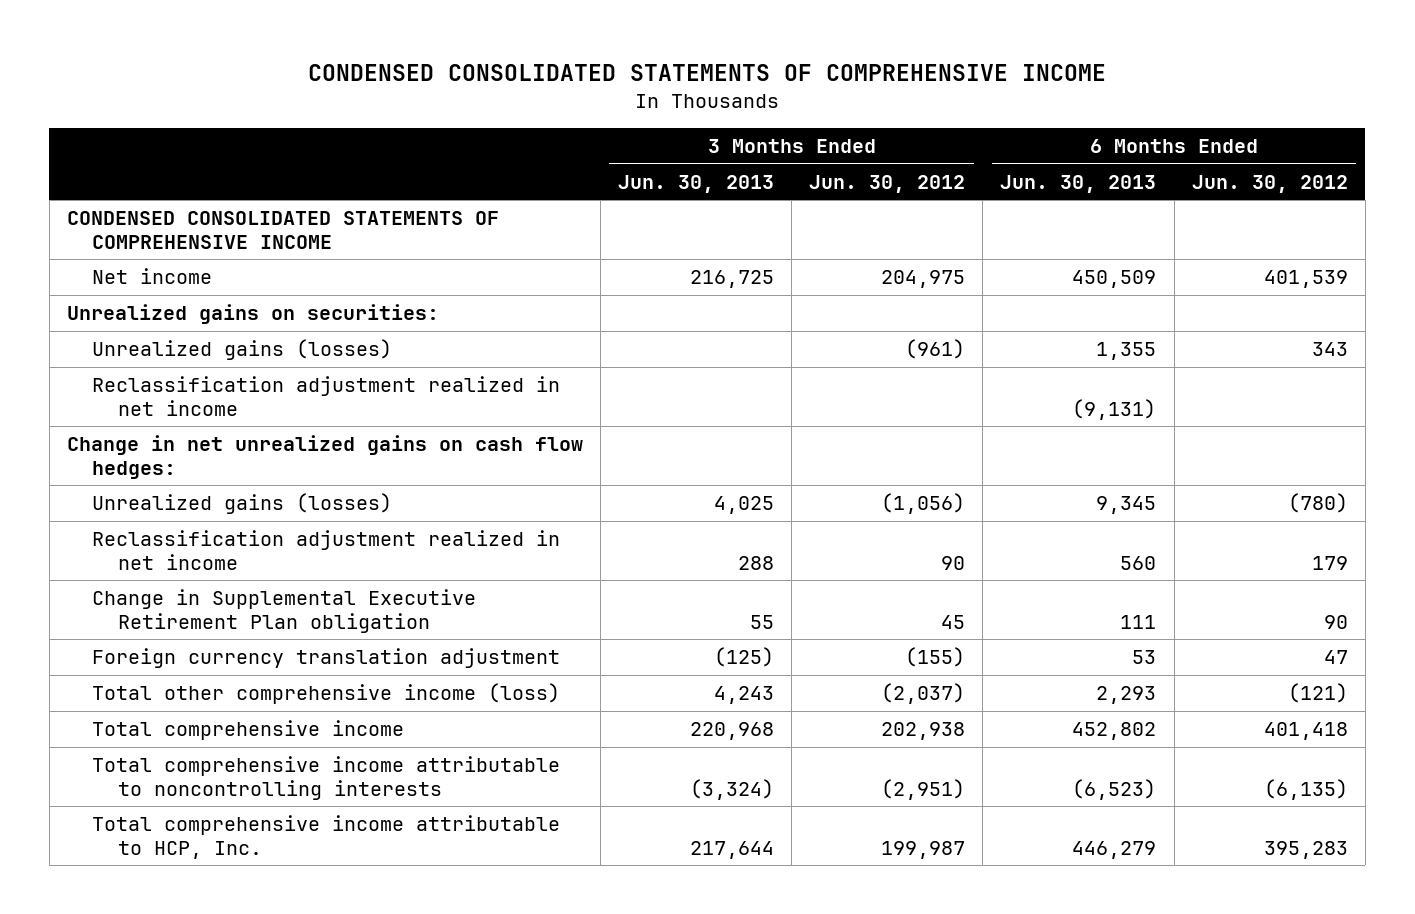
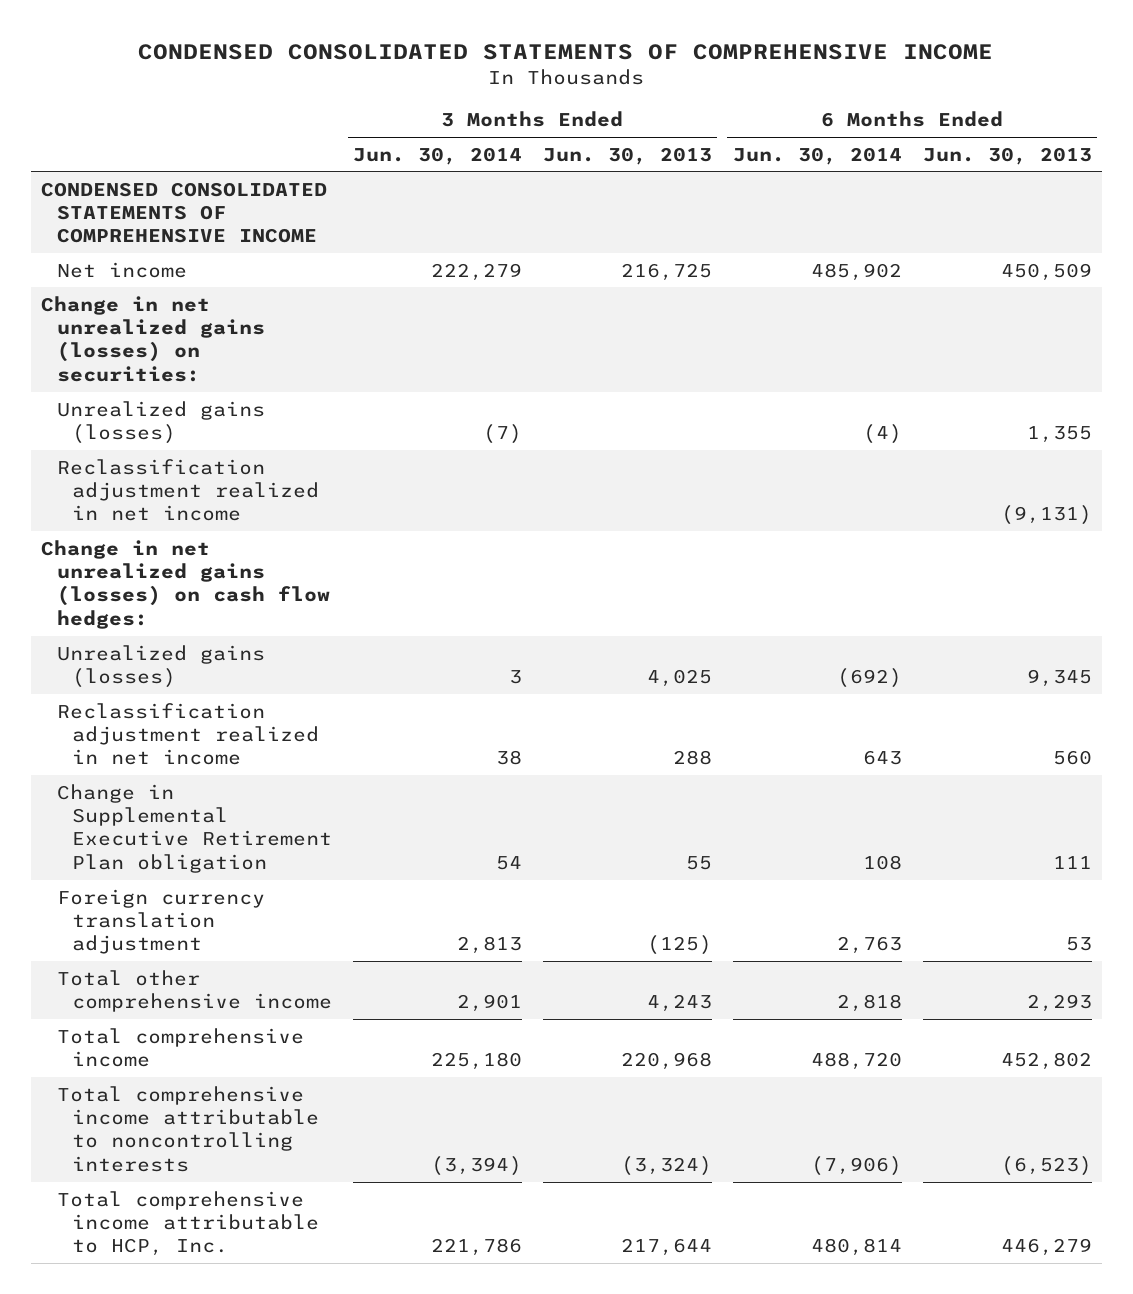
[809,174,966,193] Jun. 30, 2012 -> none
[1191,174,1348,193] Jun. 30, 2012 -> none
none -> [352,146,522,165] Jun. 30, 2014
none -> [732,146,902,165] Jun. 30, 2014
[66,304,439,325] Unrealized gains on securities: -> [41,295,265,382] Change in net unrealized gains (losses) on securities:
[66,435,583,479] Change in net unrealized gains on cash flow hedges: -> [41,539,330,629] Change in net unrealized gains (losses) on cash flow hedges:
[92,683,561,705] Total other comprehensive income (loss) -> [56,969,332,1013] Total other comprehensive income

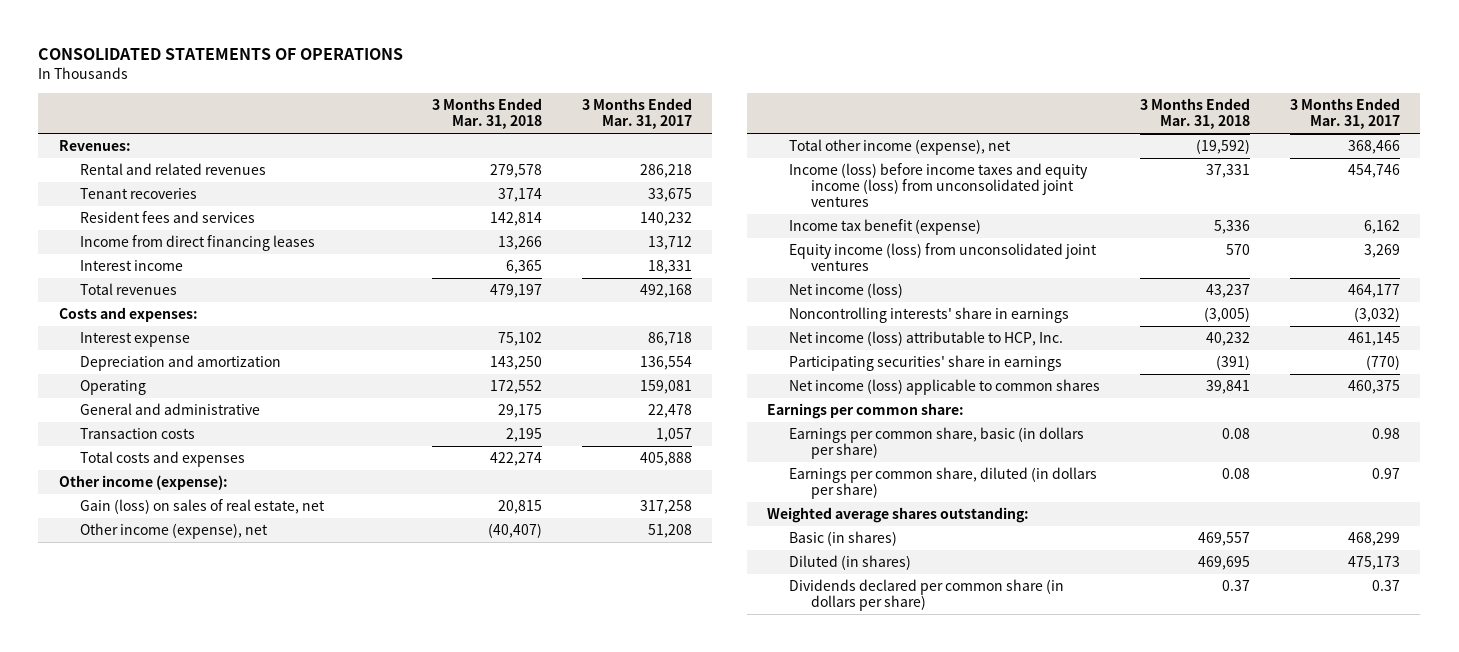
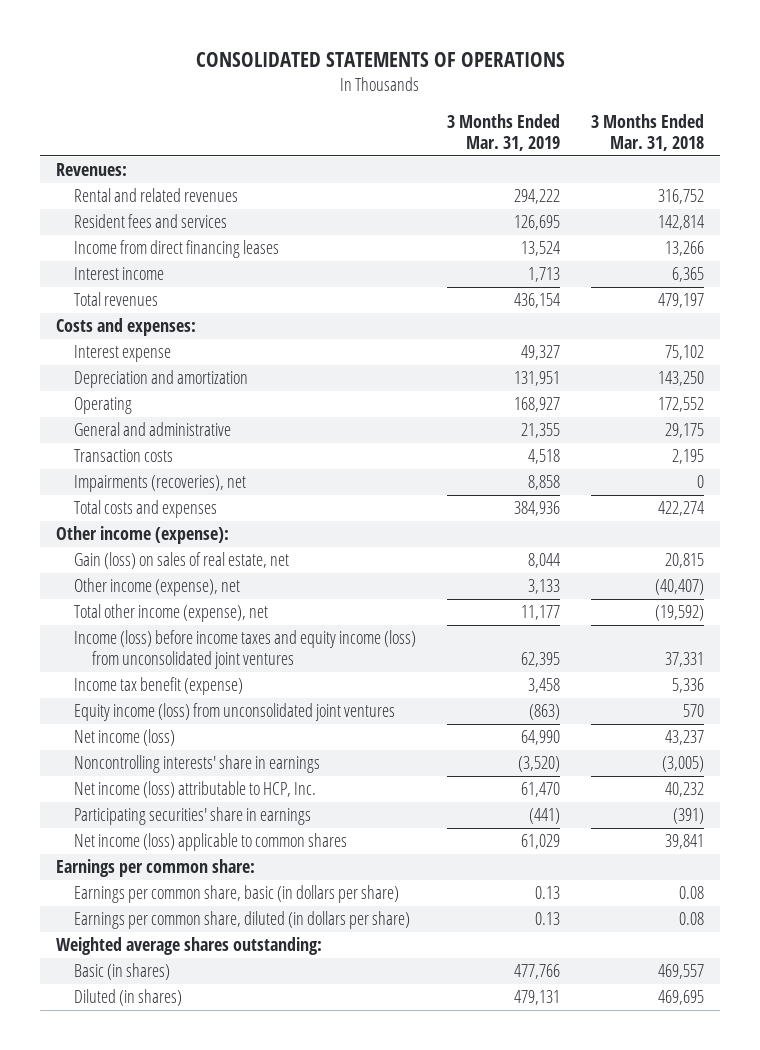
[581,98,692,130] 3 Months Ended Mar. 31, 2017 -> none
none -> [447,114,561,152] 3 Months Ended Mar. 31, 2019
[80,187,198,199] Tenant recoveries -> none
[489,163,542,178] 279,578 -> [658,189,705,205] 316,752
none -> [73,475,246,493] Impairments (recoveries), net
[788,578,1064,612] Dividends declared per common share (in dollars per share) -> none

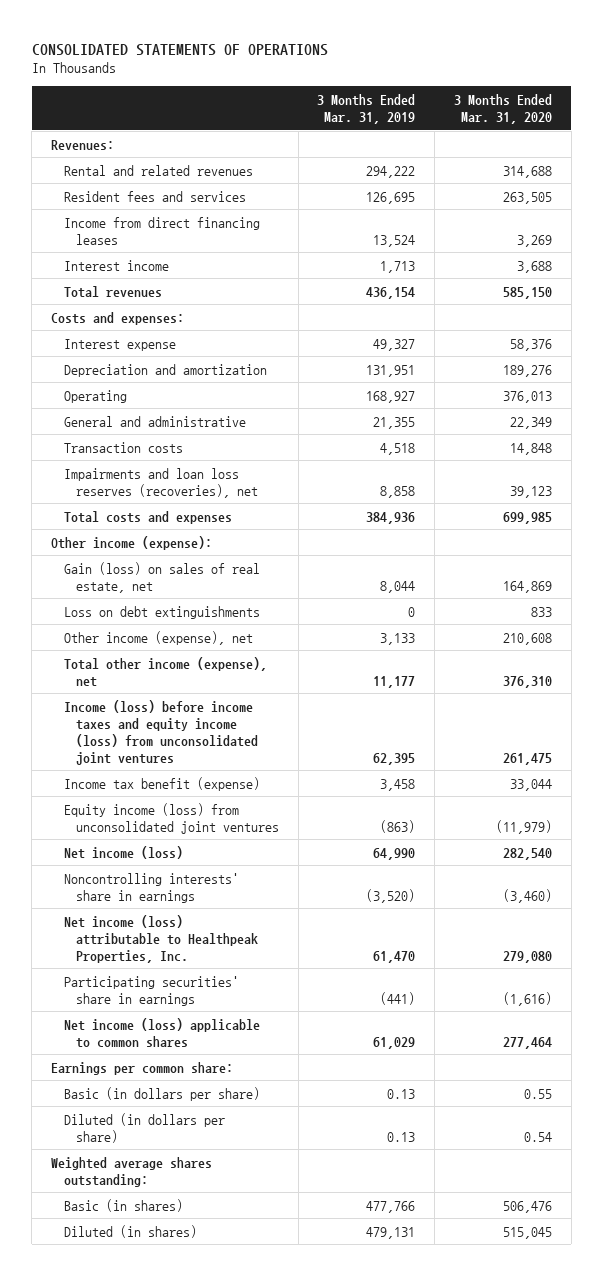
[591,114,705,152] 3 Months Ended Mar. 31, 2018 -> none
none -> [454,93,553,124] 3 Months Ended Mar. 31, 2020
[73,475,246,493] Impairments (recoveries), net -> [63,467,258,498] Impairments and loan loss reserves (recoveries), net
none -> [63,605,260,619] Loss on debt extinguishments
[73,781,316,799] Net income (loss) attributable to HCP, Inc. -> [63,914,258,963] Net income (loss) attributable to Healthpeak Properties, Inc.
[73,885,399,904] Earnings per common share, basic (in dollars per share) -> [63,1086,260,1101] Basic (in dollars per share)
[73,911,410,930] Earnings per common share, diluted (in dollars per share) -> [63,1112,225,1143] Diluted (in dollars per share)

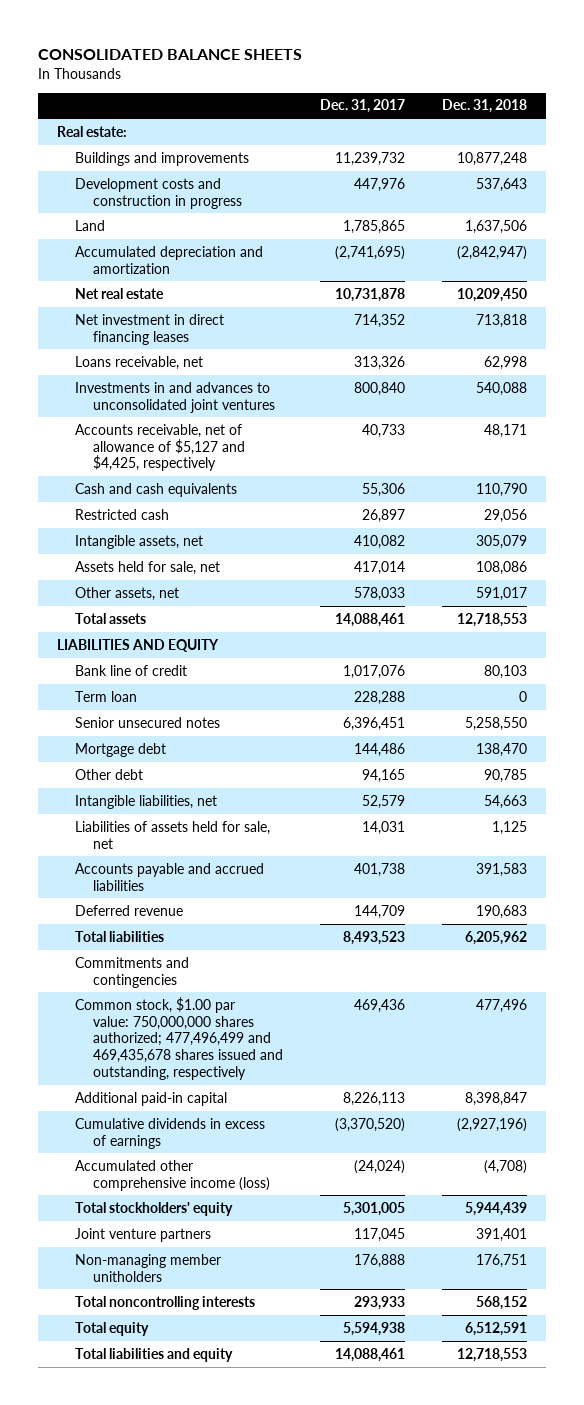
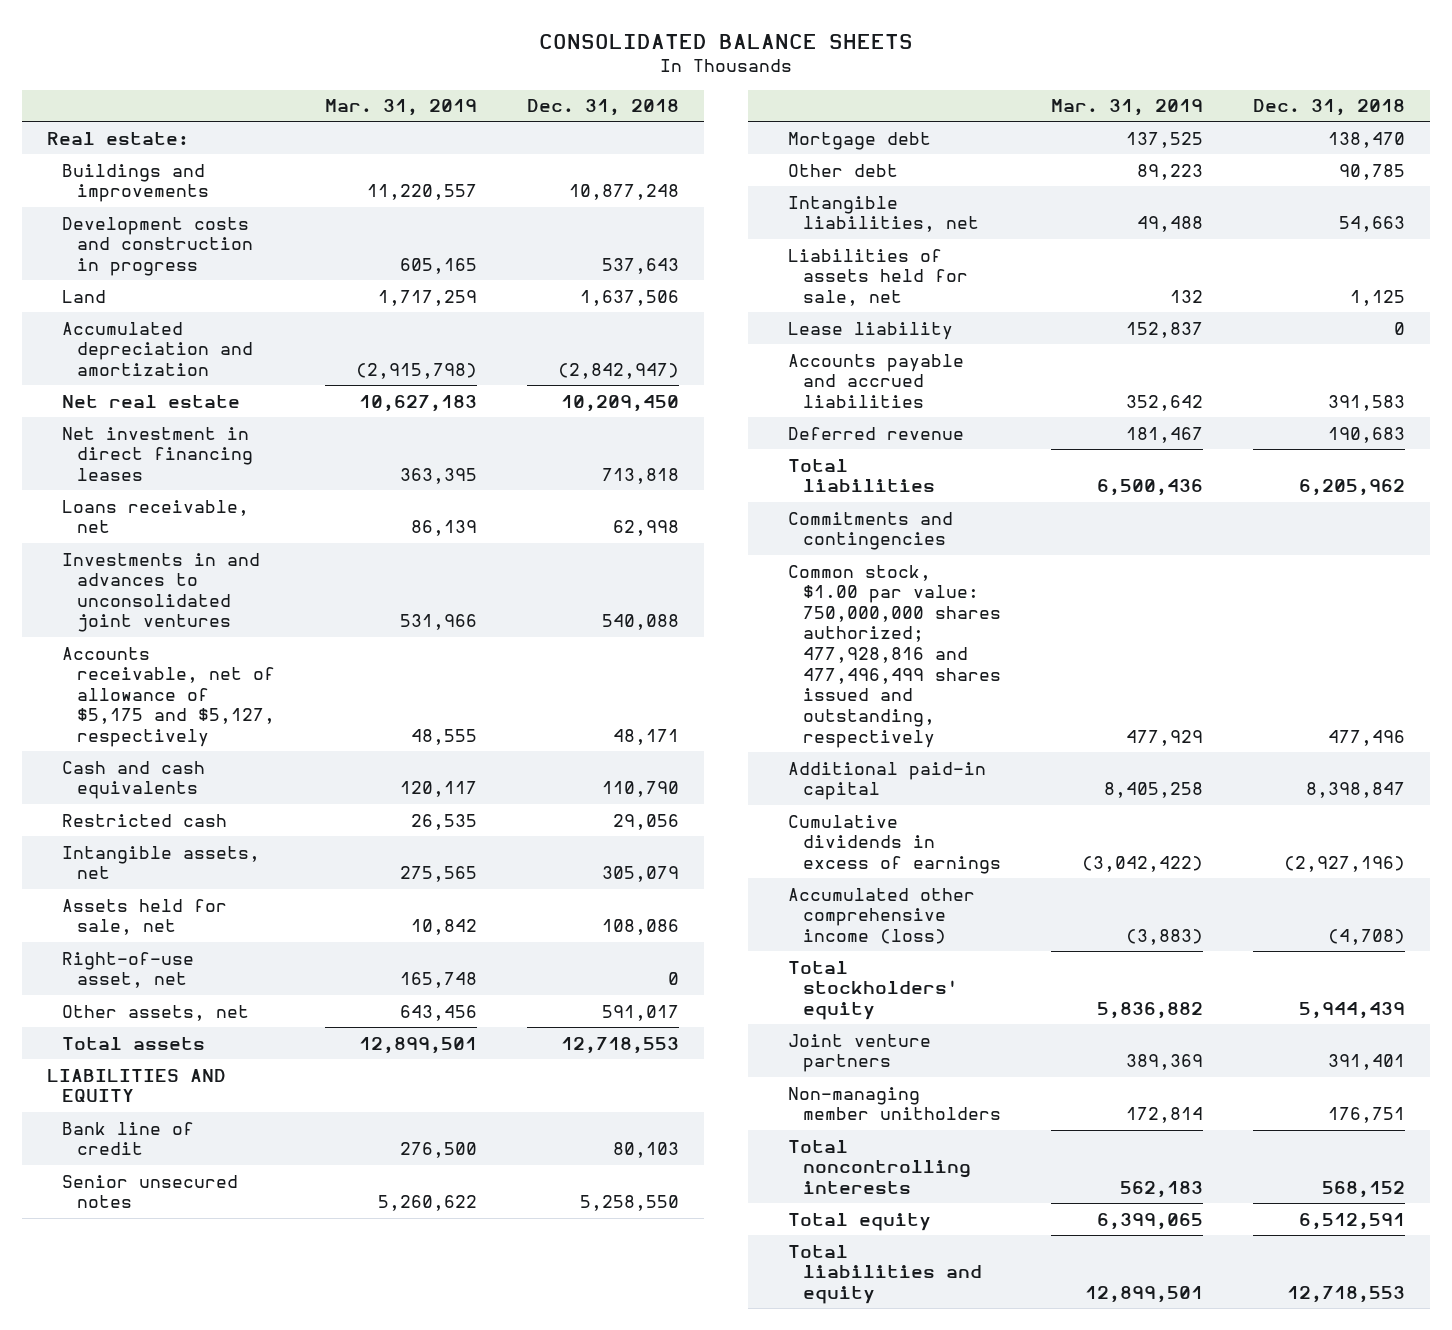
[319,99,405,114] Dec. 31, 2017 -> none
none -> [324,99,477,117] Mar. 31, 2019
[74,423,245,472] Accounts receivable, net of allowance of $5,127 and $4,425, respectively -> [61,646,275,748] Accounts receivable, net of allowance of $5,175 and $5,127, respectively
none -> [61,951,194,989] Right-of-use asset, net
[74,690,137,702] Term loan -> none
none -> [787,321,953,340] Lease liability
[74,996,283,1080] Common stock, $1.00 par value: 750,000,000 shares authorized; 477,496,499 and 469,435,678 shares issued and outstanding, respectively -> [787,564,1001,748] Common stock, $1.00 par value: 750,000,000 shares authorized; 477,928,816 and 477,496,499 shares issued and outstanding, respectively

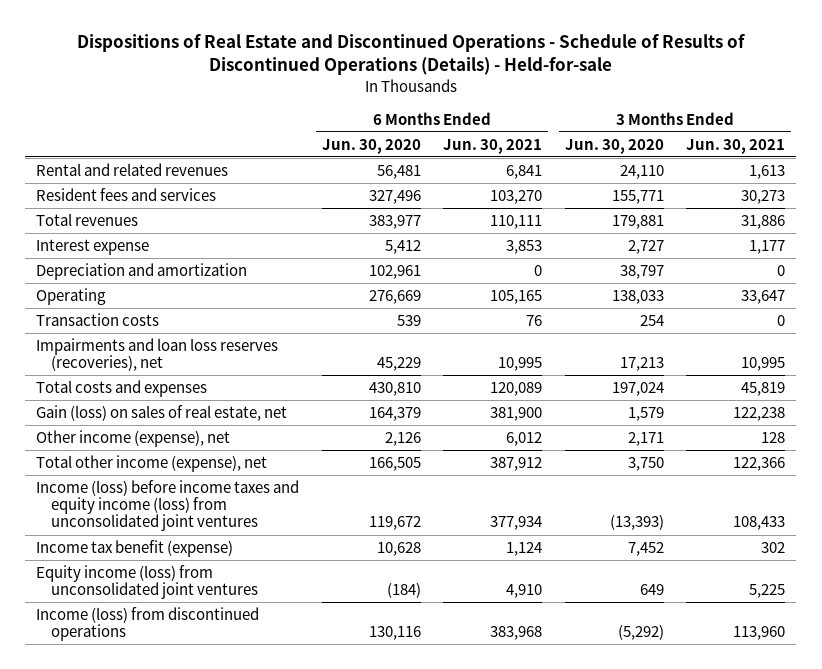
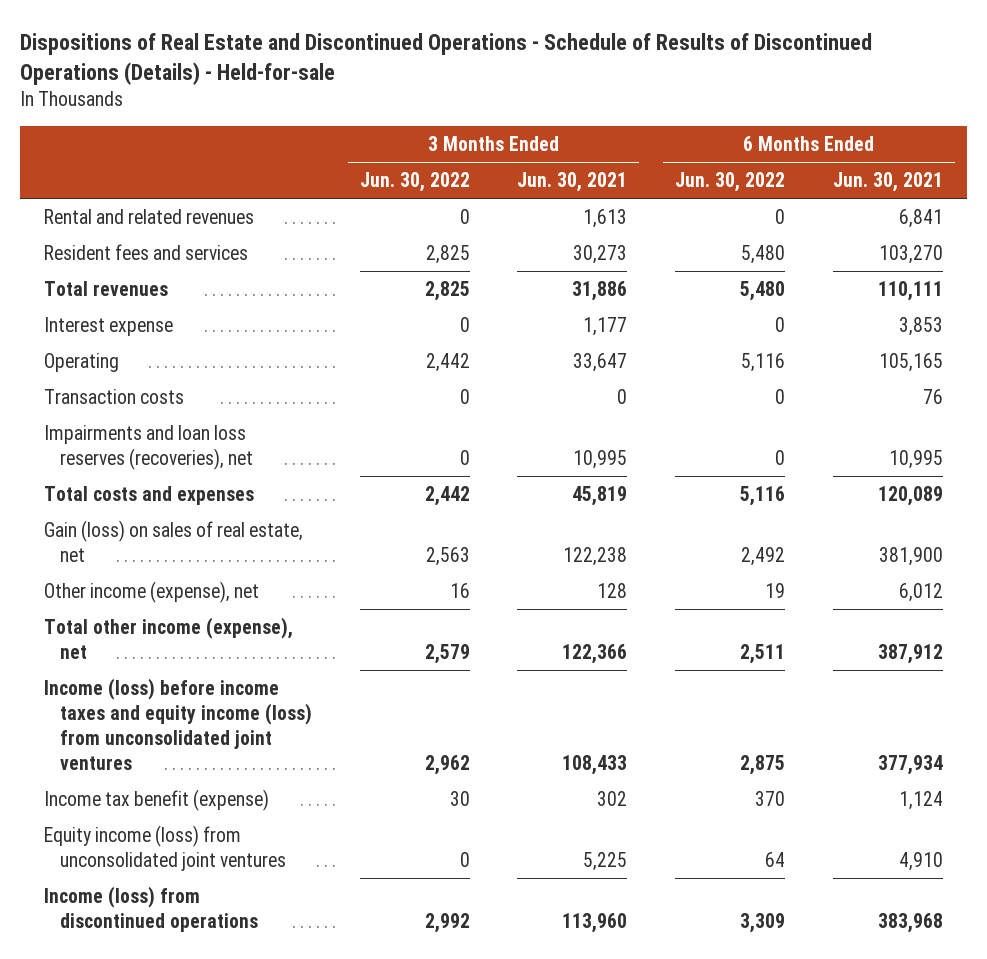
[321,138,421,154] Jun. 30, 2020 -> none
[564,138,664,154] Jun. 30, 2020 -> none
none -> [359,172,470,193] Jun. 30, 2022
none -> [675,172,786,193] Jun. 30, 2022
[36,262,248,280] Depreciation and amortization -> none

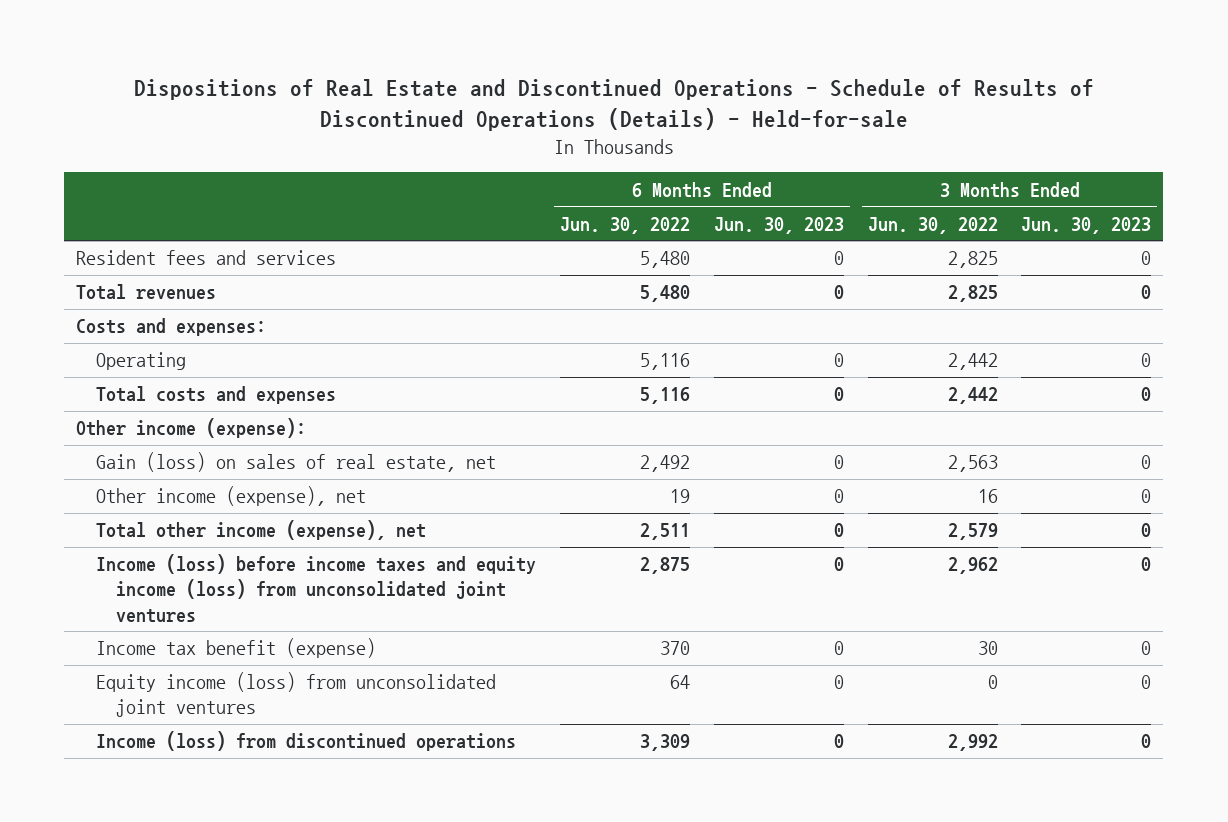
[517,172,628,193] Jun. 30, 2021 -> none
[832,172,943,193] Jun. 30, 2021 -> none
none -> [713,216,844,234] Jun. 30, 2023
none -> [1021,216,1152,234] Jun. 30, 2023
[44,209,255,225] Rental and related revenues -> none
[44,317,174,337] Interest expense -> none
none -> [76,318,267,337] Costs and expenses:
[44,389,185,405] Transaction costs -> none
[44,425,253,471] Impairments and loan loss reserves (recoveries), net -> none
none -> [76,418,307,439] Other income (expense):

